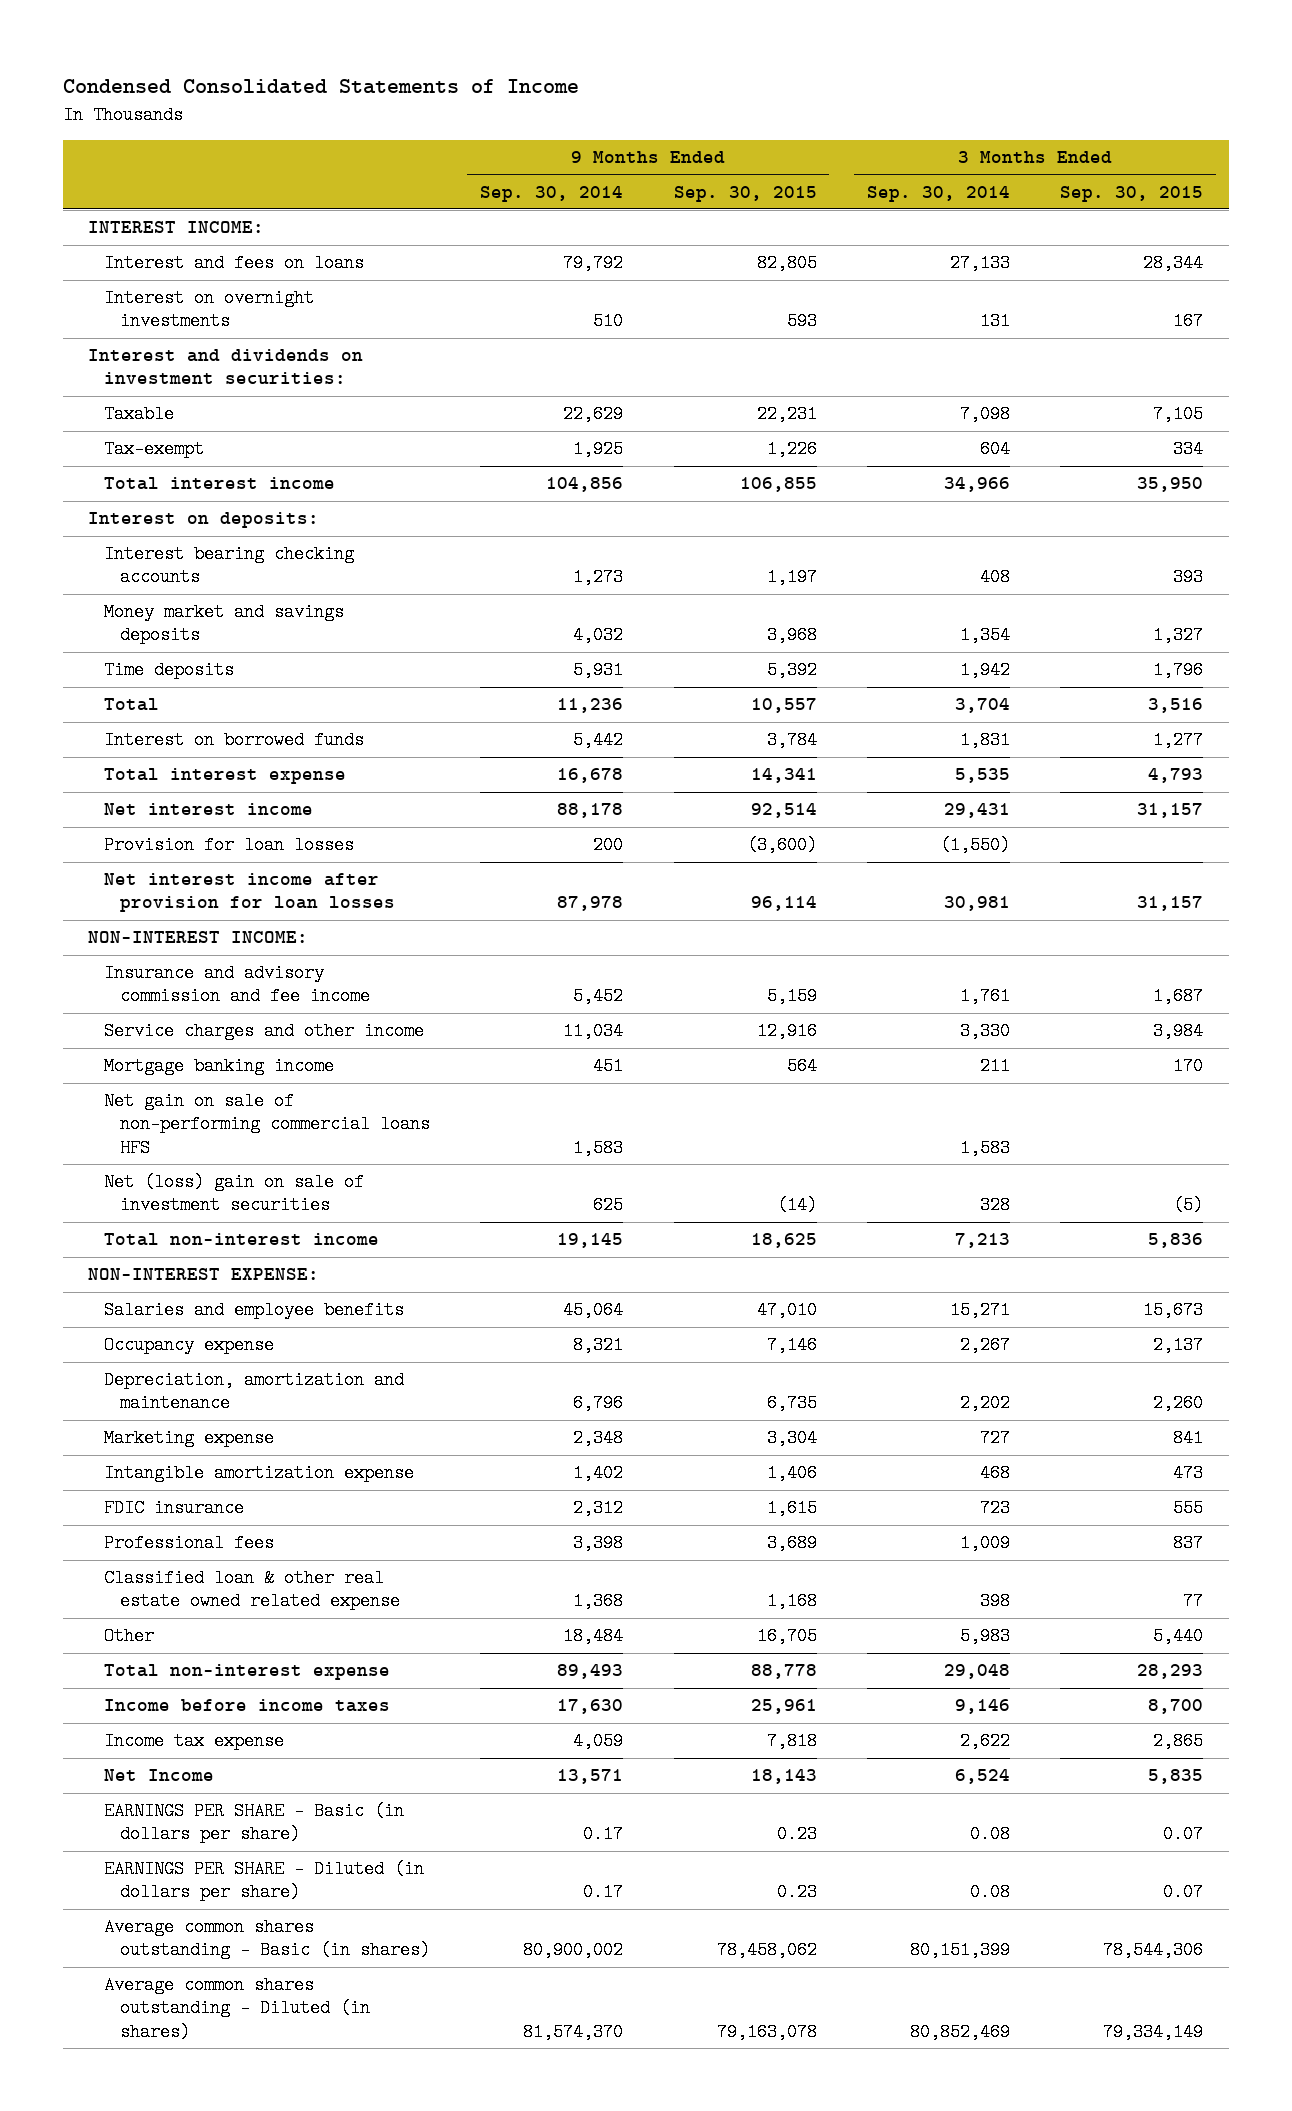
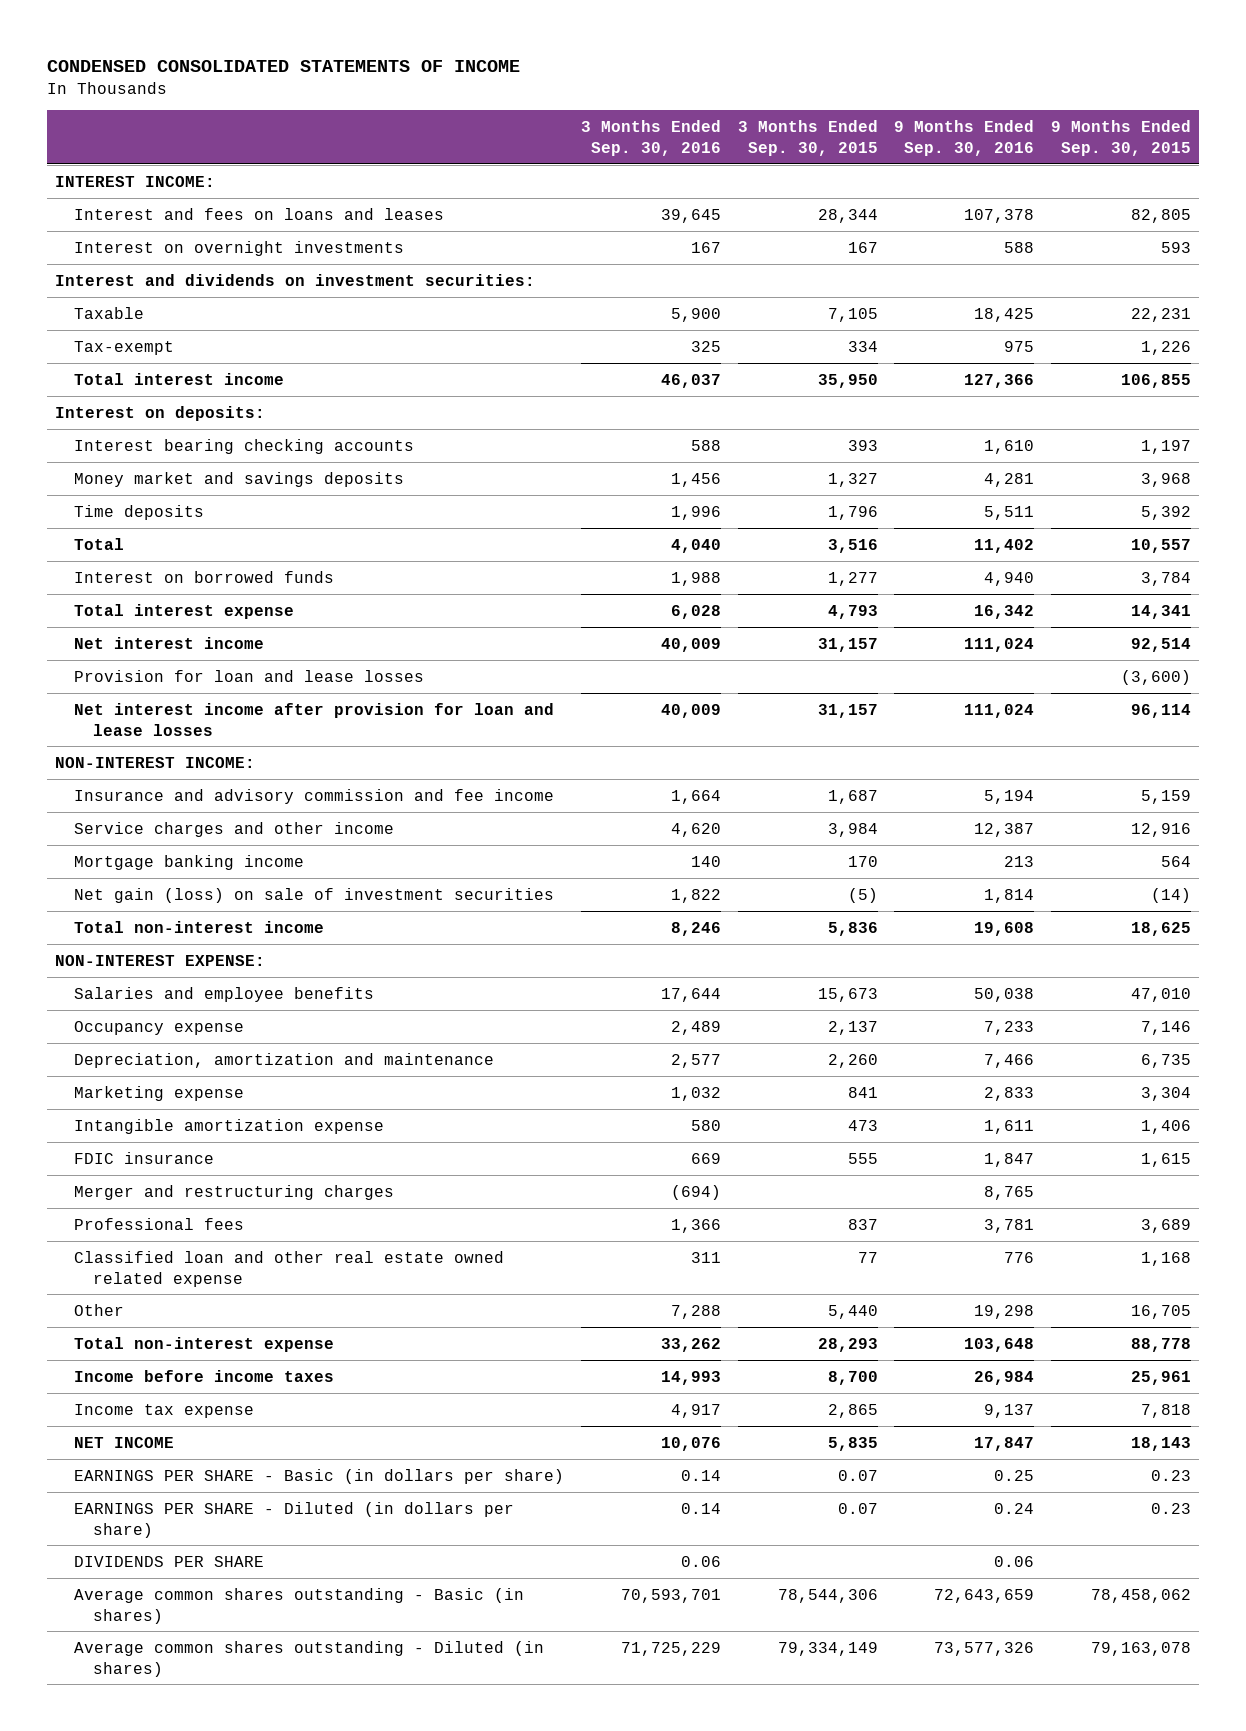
[62,79,579,95] Condensed Consolidated Statements of Income -> [46,60,520,73] CONDENSED CONSOLIDATED STATEMENTS OF INCOME
[480,185,624,202] Sep. 30, 2014 -> none
[866,185,1010,202] Sep. 30, 2014 -> none
none -> [580,119,721,156] 3 Months Ended Sep. 30, 2016
none -> [894,119,1035,156] 9 Months Ended Sep. 30, 2016
[103,254,364,273] Interest and fees on loans -> [74,207,445,220] Interest and fees on loans and leases
[103,836,354,855] Provision for loan losses -> [74,669,425,682] Provision for loan and lease losses
[103,873,395,913] Net interest income after provision for loan losses -> [74,702,555,736] Net interest income after provision for loan and lease losses
[103,1092,430,1157] Net gain on sale of non-performing commercial loans HFS -> none
[103,1173,364,1215] Net (loss) gain on sale of investment securities -> [74,887,555,903] Net gain (loss) on sale of investment securities
none -> [74,1184,395,1200] Merger and restructuring charges
[103,1569,400,1611] Classified loan & other real estate owned related expense -> [74,1250,505,1287] Classified loan and other real estate owned related expense
[103,1769,214,1782] Net Income -> [74,1436,175,1448] NET INCOME
none -> [74,1555,265,1567] DIVIDENDS PER SHARE

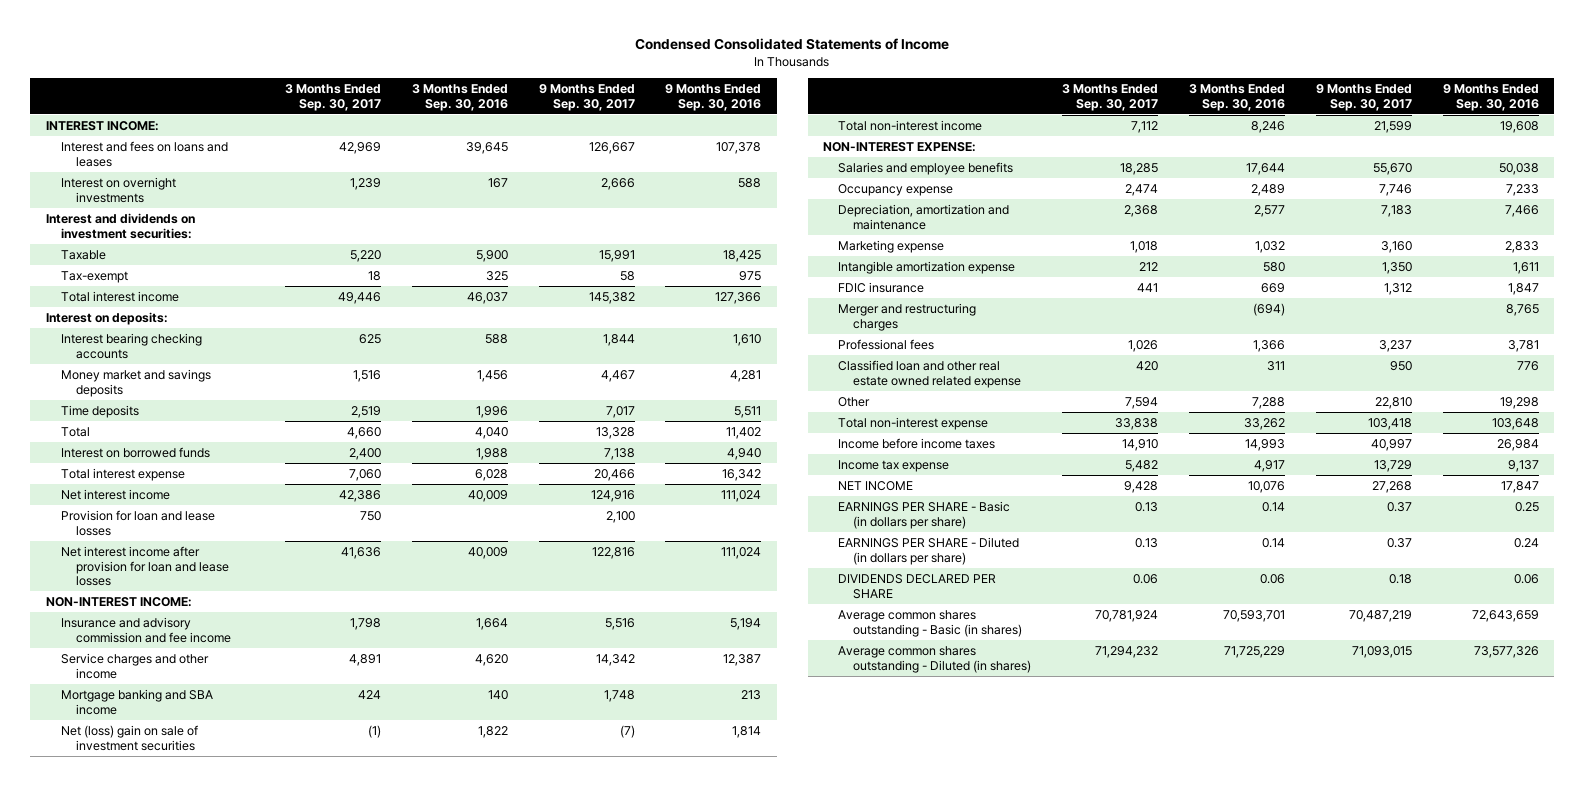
[46,60,520,73] CONDENSED CONSOLIDATED STATEMENTS OF INCOME -> [635,38,950,51] Condensed Consolidated Statements of Income
[737,119,878,156] 3 Months Ended Sep. 30, 2015 -> none
[1051,119,1192,156] 9 Months Ended Sep. 30, 2015 -> none
none -> [284,84,381,111] 3 Months Ended Sep. 30, 2017
none -> [538,84,635,111] 9 Months Ended Sep. 30, 2017
[74,854,305,870] Mortgage banking income -> [60,688,213,715] Mortgage banking and SBA income
[74,887,555,903] Net gain (loss) on sale of investment securities -> [60,724,198,751] Net (loss) gain on sale of investment securities
[74,1555,265,1567] DIVIDENDS PER SHARE -> [838,573,997,599] DIVIDENDS DECLARED PER SHARE

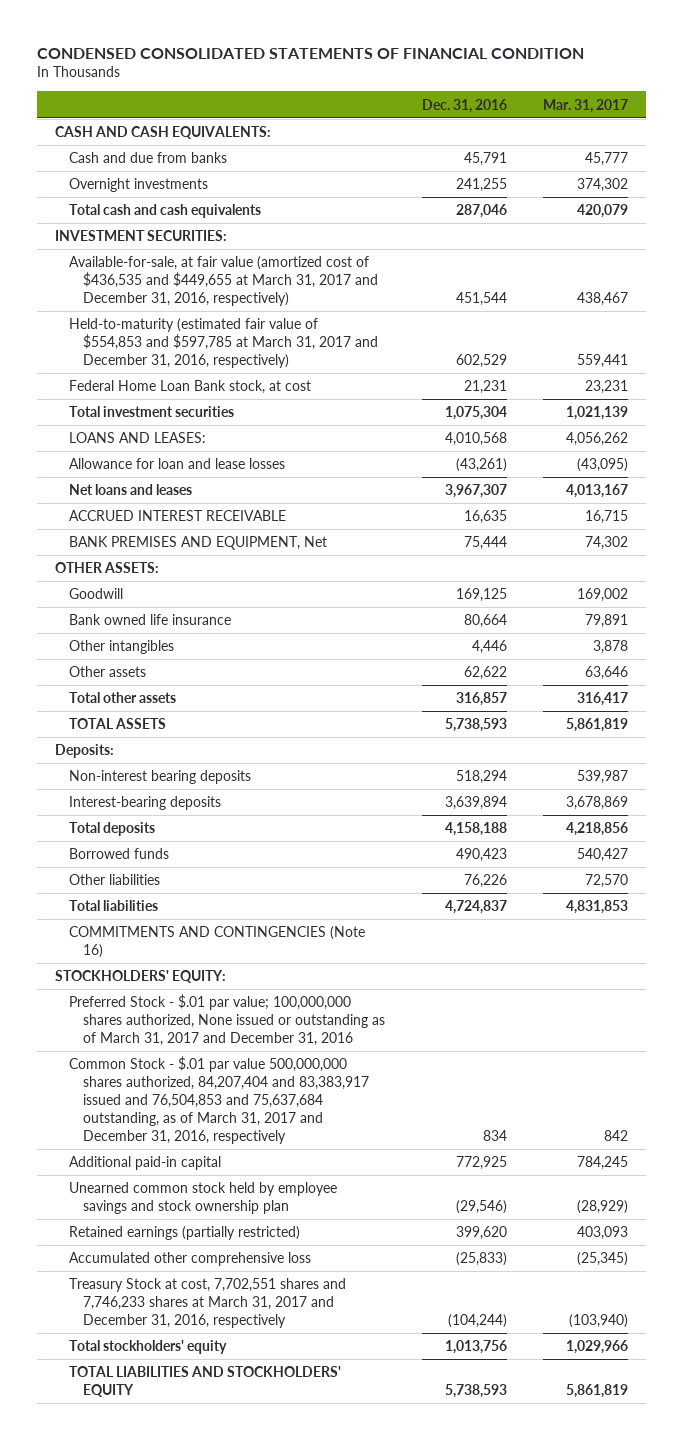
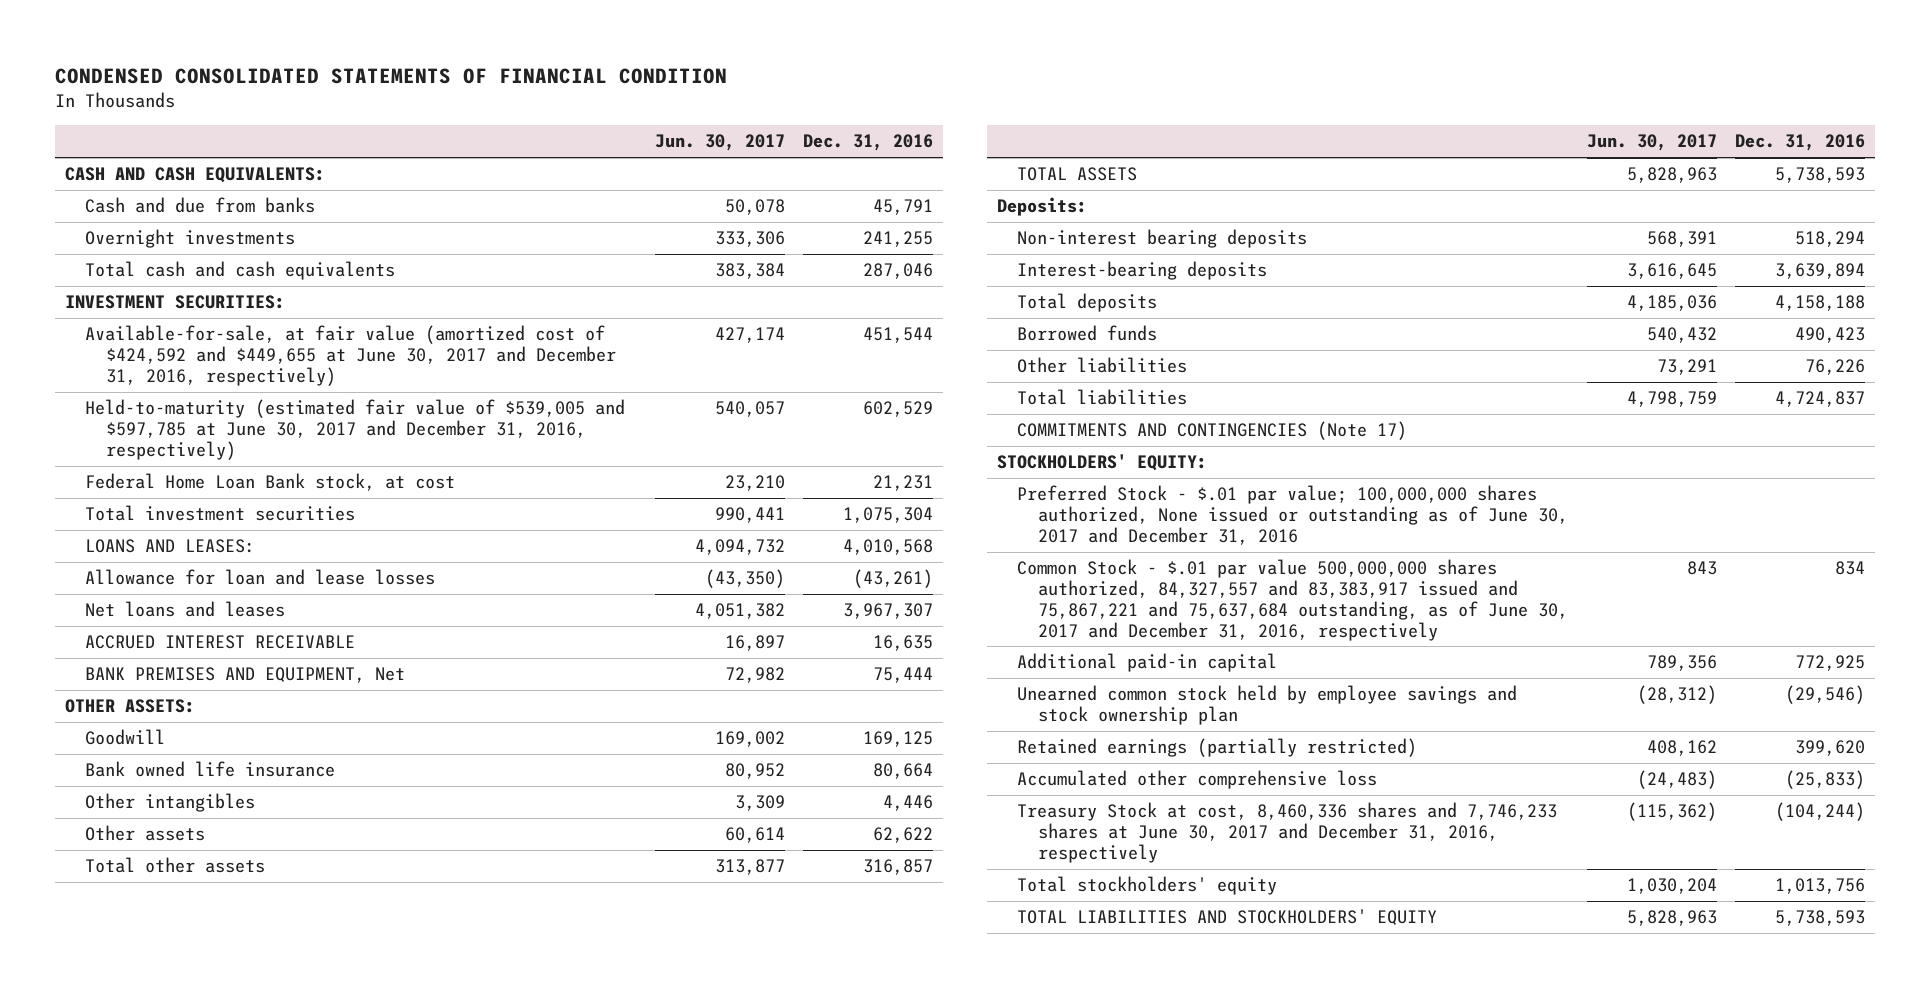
[542,98,628,113] Mar. 31, 2017 -> none
none -> [654,134,785,152] Jun. 30, 2017
[69,256,379,306] Available-for-sale, at fair value (amortized cost of $436,535 and $449,655 at March 31, 2017 and December 31, 2016, respectively) -> [85,325,617,386] Available-for-sale, at fair value (amortized cost of $424,592 and $449,655 at June 30, 2017 and December 31, 2016, respectively)
[69,318,379,368] Held-to-maturity (estimated fair value of $554,853 and $597,785 at March 31, 2017 and December 31, 2016, respectively) -> [85,399,626,460] Held-to-maturity (estimated fair value of $539,005 and $597,785 at June 30, 2017 and December 31, 2016, respectively)
[69,926,366,959] COMMITMENTS AND CONTINGENCIES (Note 16) -> [1017,421,1408,441] COMMITMENTS AND CONTINGENCIES (Note 17)
[69,994,386,1046] Preferred Stock - $.01 par value; 100,000,000 shares authorized, None issued or outstanding as of March 31, 2017 and December 31, 2016 -> [1017,485,1569,545] Preferred Stock - $.01 par value; 100,000,000 shares authorized, None issued or outstanding as of June 30, 2017 and December 31, 2016
[69,1056,370,1144] Common Stock - $.01 par value 500,000,000 shares authorized, 84,207,404 and 83,383,917 issued and 76,504,853 and 75,637,684 outstanding, as of March 31, 2017 and December 31, 2016, respectively -> [1017,559,1569,641] Common Stock - $.01 par value 500,000,000 shares authorized, 84,327,557 and 83,383,917 issued and 75,867,221 and 75,637,684 outstanding, as of June 30, 2017 and December 31, 2016, respectively
[69,1278,347,1328] Treasury Stock at cost, 7,702,551 shares and 7,746,233 shares at March 31, 2017 and December 31, 2016, respectively -> [1017,802,1558,863] Treasury Stock at cost, 8,460,336 shares and 7,746,233 shares at June 30, 2017 and December 31, 2016, respectively

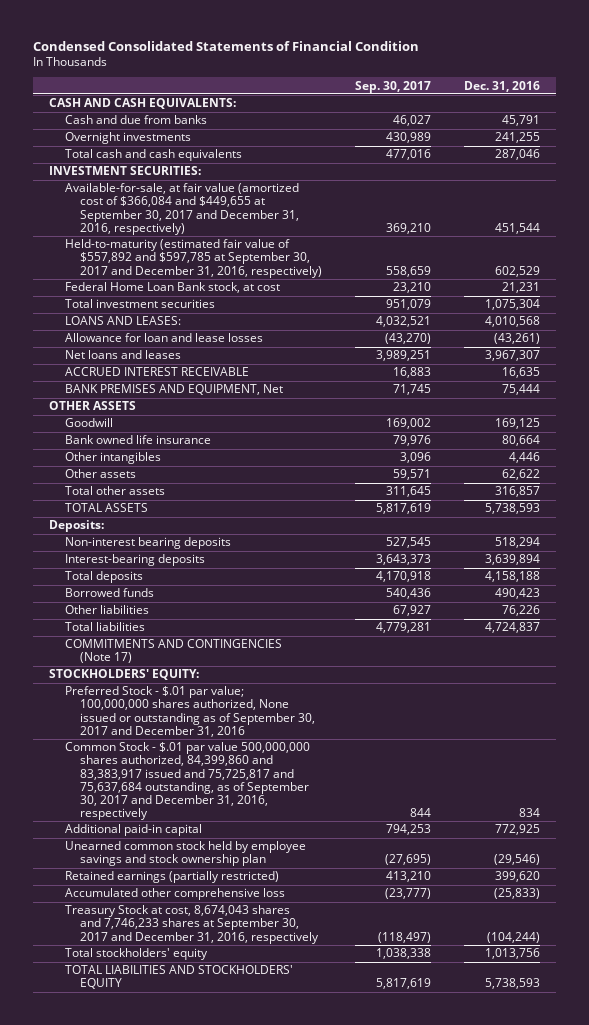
[55,68,728,85] CONDENSED CONSOLIDATED STATEMENTS OF FINANCIAL CONDITION -> [33,40,420,51] Condensed Consolidated Statements of Financial Condition
[654,134,785,152] Jun. 30, 2017 -> none
none -> [354,80,431,93] Sep. 30, 2017
[85,325,617,386] Available-for-sale, at fair value (amortized cost of $424,592 and $449,655 at June 30, 2017 and December 31, 2016, respectively) -> [64,183,300,235] Available-for-sale, at fair value (amortized cost of $366,084 and $449,655 at September 30, 2017 and December 31, 2016, respectively)
[85,399,626,460] Held-to-maturity (estimated fair value of $539,005 and $597,785 at June 30, 2017 and December 31, 2016, respectively) -> [64,239,323,278] Held-to-maturity (estimated fair value of $557,892 and $597,785 at September 30, 2017 and December 31, 2016, respectively)
[64,699,195,714] OTHER ASSETS: -> [49,401,137,411] OTHER ASSETS
[1017,485,1569,545] Preferred Stock - $.01 par value; 100,000,000 shares authorized, None issued or outstanding as of June 30, 2017 and December 31, 2016 -> [64,686,316,737] Preferred Stock - $.01 par value; 100,000,000 shares authorized, None issued or outstanding as of September 30, 2017 and December 31, 2016
[1017,559,1569,641] Common Stock - $.01 par value 500,000,000 shares authorized, 84,327,557 and 83,383,917 issued and 75,867,221 and 75,637,684 outstanding, as of June 30, 2017 and December 31, 2016, respectively -> [64,742,310,820] Common Stock - $.01 par value 500,000,000 shares authorized, 84,399,860 and 83,383,917 issued and 75,725,817 and 75,637,684 outstanding, as of September 30, 2017 and December 31, 2016, respectively
[1017,802,1558,863] Treasury Stock at cost, 8,460,336 shares and 7,746,233 shares at June 30, 2017 and December 31, 2016, respectively -> [64,905,320,944] Treasury Stock at cost, 8,674,043 shares and 7,746,233 shares at September 30, 2017 and December 31, 2016, respectively

